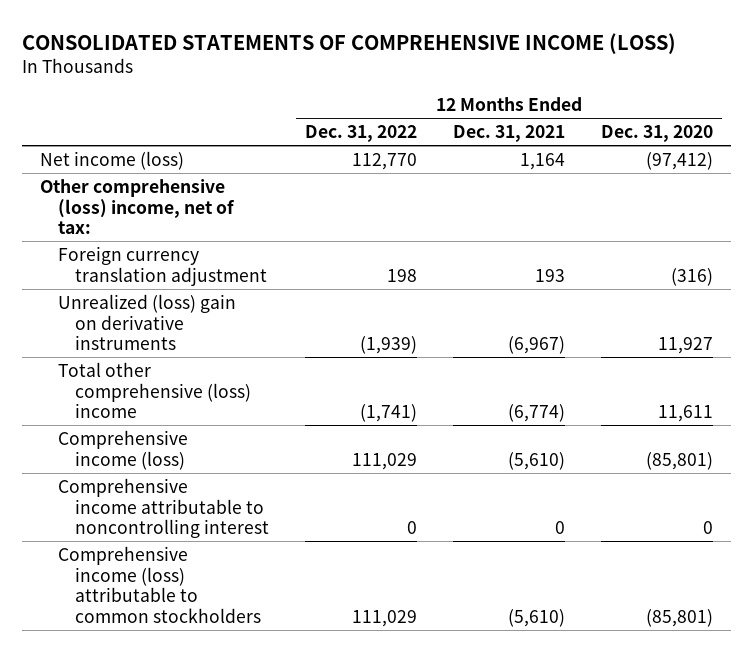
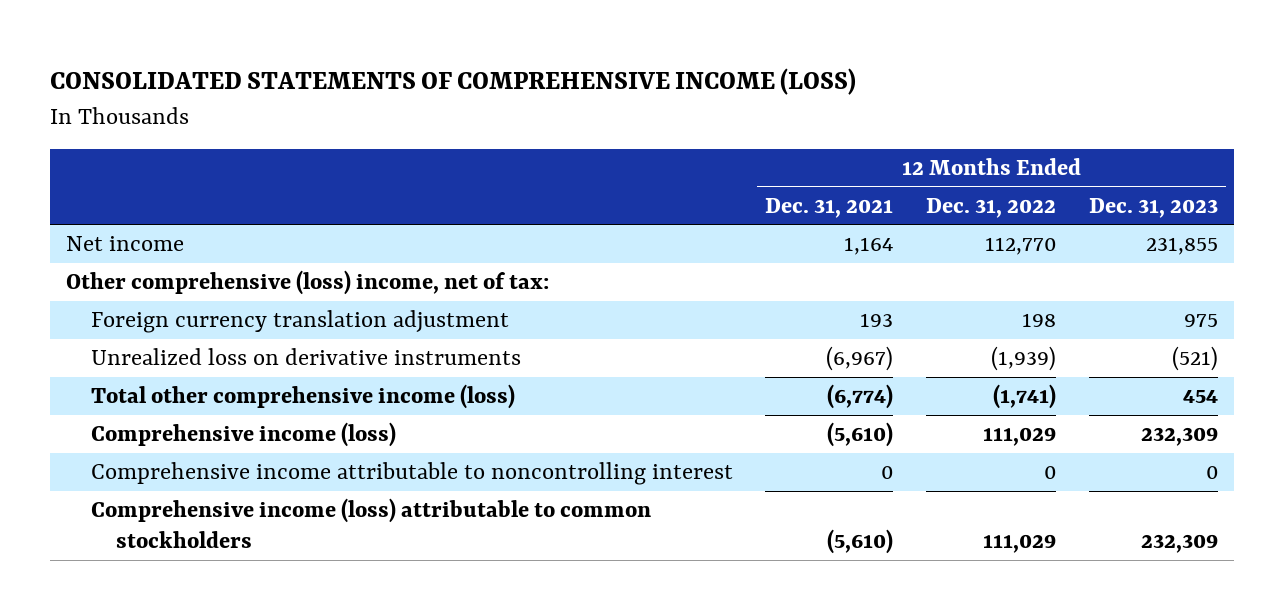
[601,125,714,143] Dec. 31, 2020 -> none
none -> [1088,197,1218,218] Dec. 31, 2023
[40,150,185,170] Net income (loss) -> [66,236,185,252] Net income
[57,293,236,351] Unrealized (loss) gain on derivative instruments -> [90,348,521,366] Unrealized loss on derivative instruments
[57,361,251,419] Total other comprehensive (loss) income -> [90,384,515,410] Total other comprehensive income (loss)

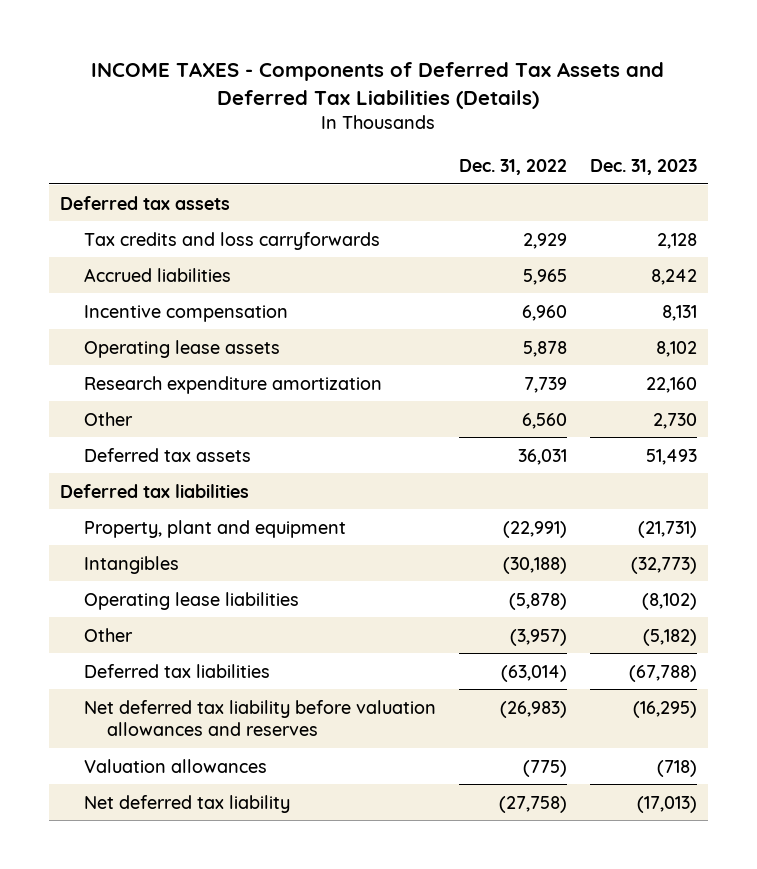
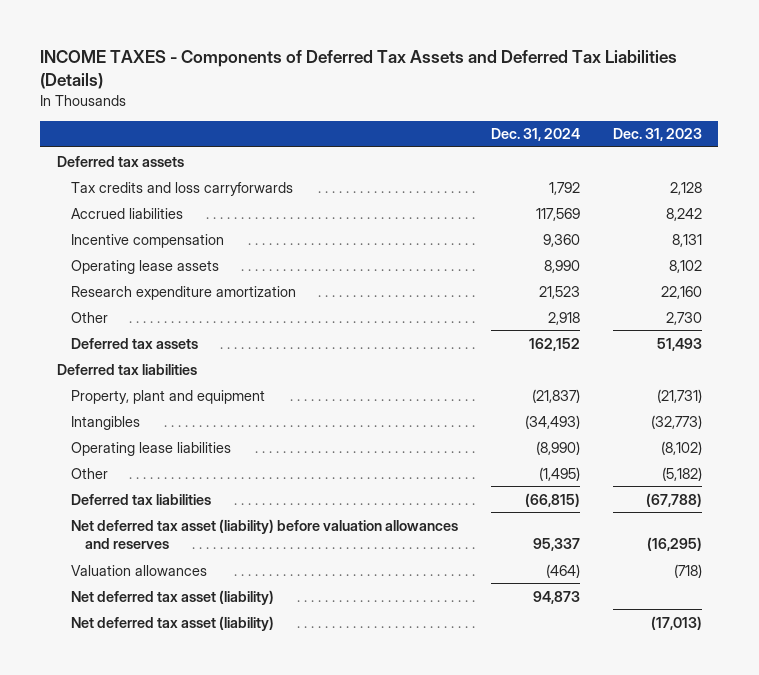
[458,158,567,175] Dec. 31, 2022 -> none
none -> [490,128,580,142] Dec. 31, 2024
[83,699,436,737] Net deferred tax liability before valuation allowances and reserves -> [71,518,459,550] Net deferred tax asset (liability) before valuation allowances and reserves
none -> [71,589,275,605] Net deferred tax asset (liability)
[83,794,290,813] Net deferred tax liability -> [71,615,275,631] Net deferred tax asset (liability)

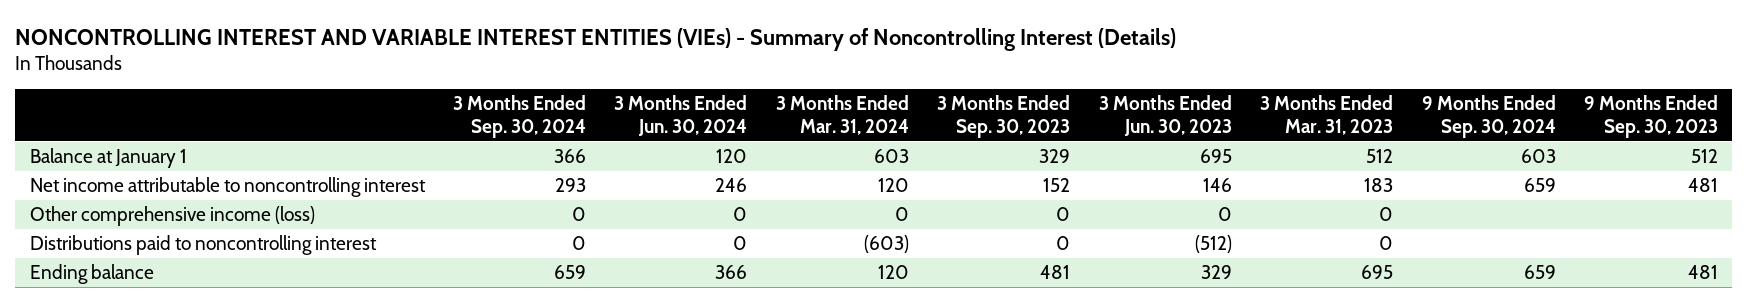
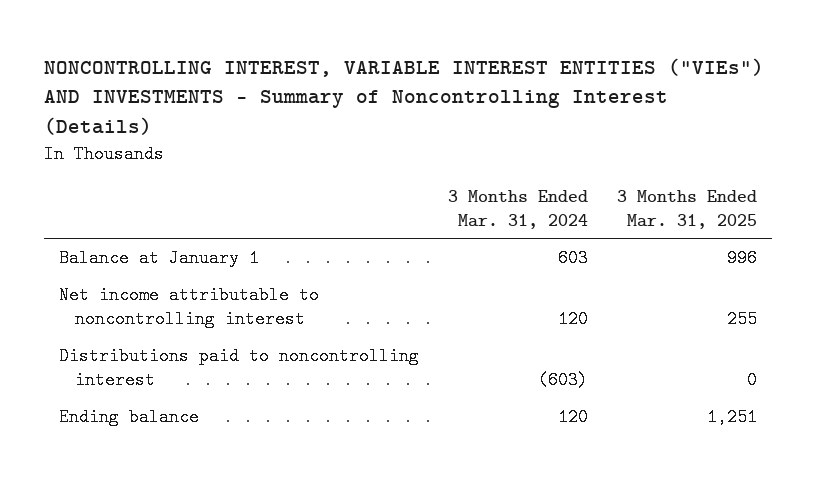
[15,27,1177,51] NONCONTROLLING INTEREST AND VARIABLE INTEREST ENTITIES (VIEs) - Summary of Noncontrolling Interest (Details) -> [44,57,765,135] NONCONTROLLING INTEREST, VARIABLE INTEREST ENTITIES ("VIEs") AND INVESTMENTS - Summary of Noncontrolling Interest (Details)
[452,95,586,138] 3 Months Ended Sep. 30, 2024 -> none
[614,95,748,136] 3 Months Ended Jun. 30, 2024 -> none
[937,95,1071,138] 3 Months Ended Sep. 30, 2023 -> none
[1098,95,1232,136] 3 Months Ended Jun. 30, 2023 -> none
[1260,95,1394,135] 3 Months Ended Mar. 31, 2023 -> none
[1421,95,1556,138] 9 Months Ended Sep. 30, 2024 -> none
[1583,95,1718,138] 9 Months Ended Sep. 30, 2023 -> none
none -> [617,190,758,229] 3 Months Ended Mar. 31, 2025
[29,206,315,227] Other comprehensive income (loss) -> none

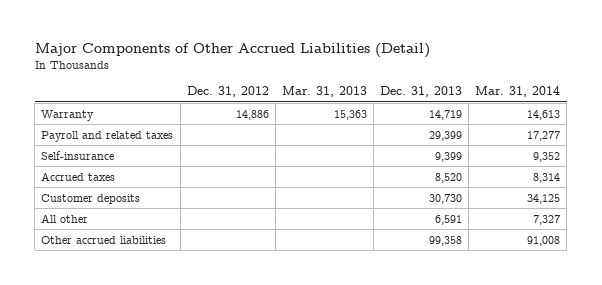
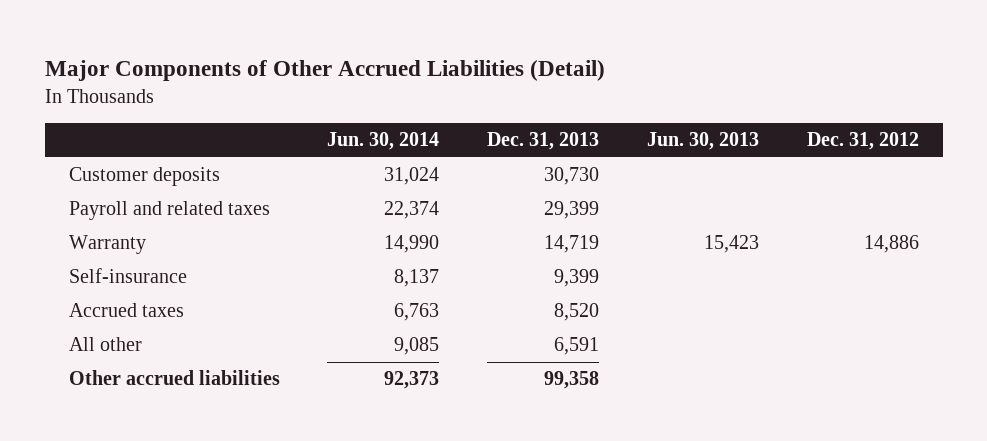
[281,86,367,98] Mar. 31, 2013 -> none
[475,86,561,98] Mar. 31, 2014 -> none
none -> [327,132,440,151] Jun. 30, 2014
none -> [647,132,760,151] Jun. 30, 2013
[41,193,141,204] Customer deposits -> [68,167,220,187] Customer deposits
[41,109,95,121] Warranty -> [68,235,146,255] Warranty

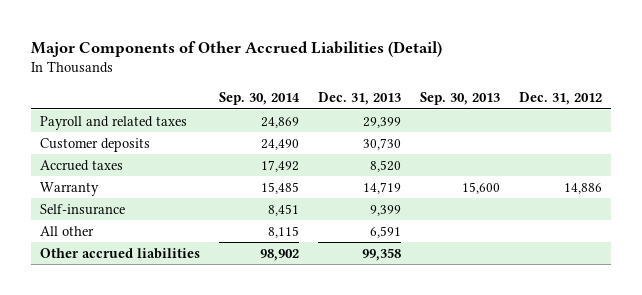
[327,132,440,151] Jun. 30, 2014 -> none
[647,132,760,151] Jun. 30, 2013 -> none
none -> [218,92,300,106] Sep. 30, 2014
none -> [419,92,500,106] Sep. 30, 2013
[68,167,220,187] Customer deposits -> [40,137,151,152] Customer deposits
[68,303,184,318] Accrued taxes -> [40,159,124,171] Accrued taxes

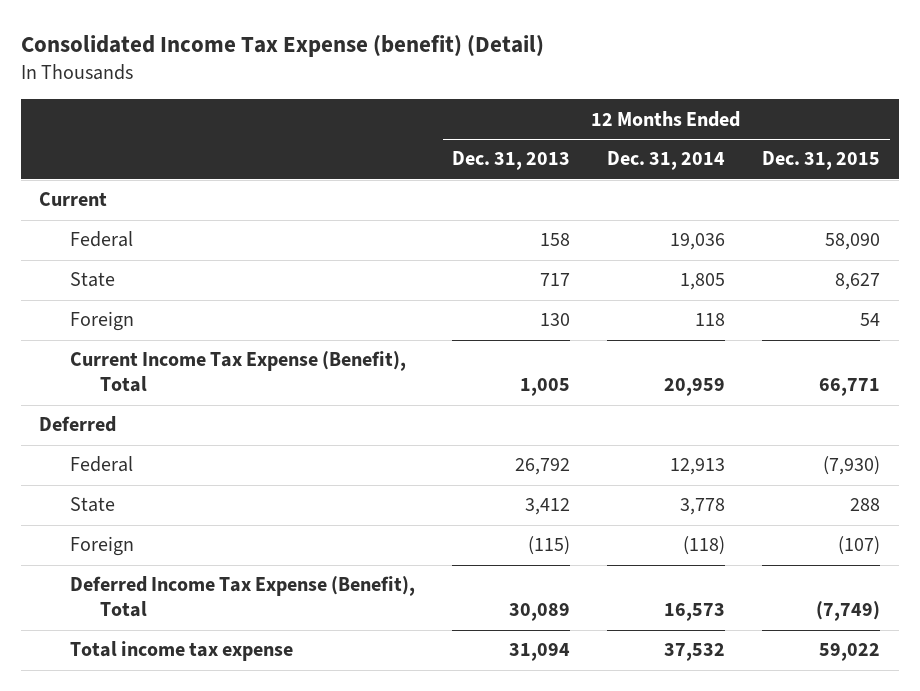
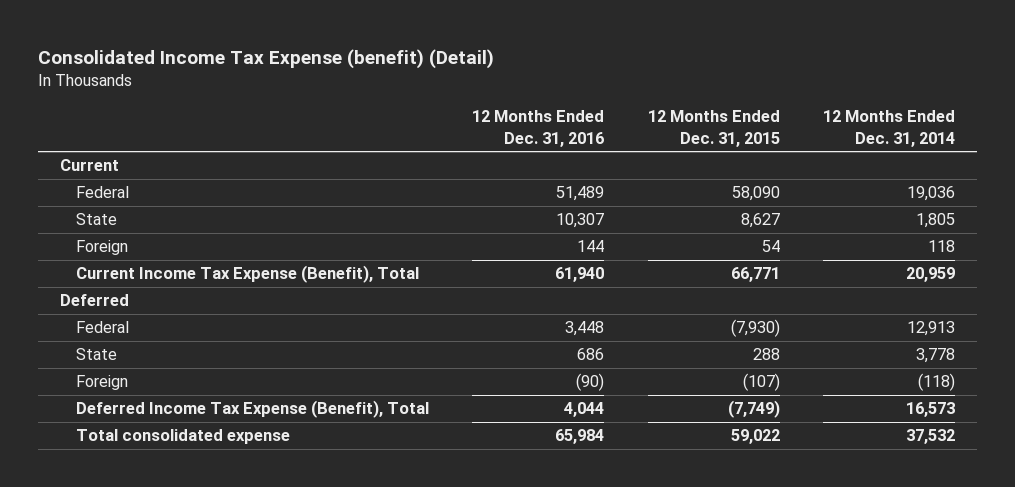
[451,151,570,171] Dec. 31, 2013 -> none
none -> [472,110,605,147] 12 Months Ended Dec. 31, 2016
[69,641,293,662] Total income tax expense -> [75,429,290,445] Total consolidated expense

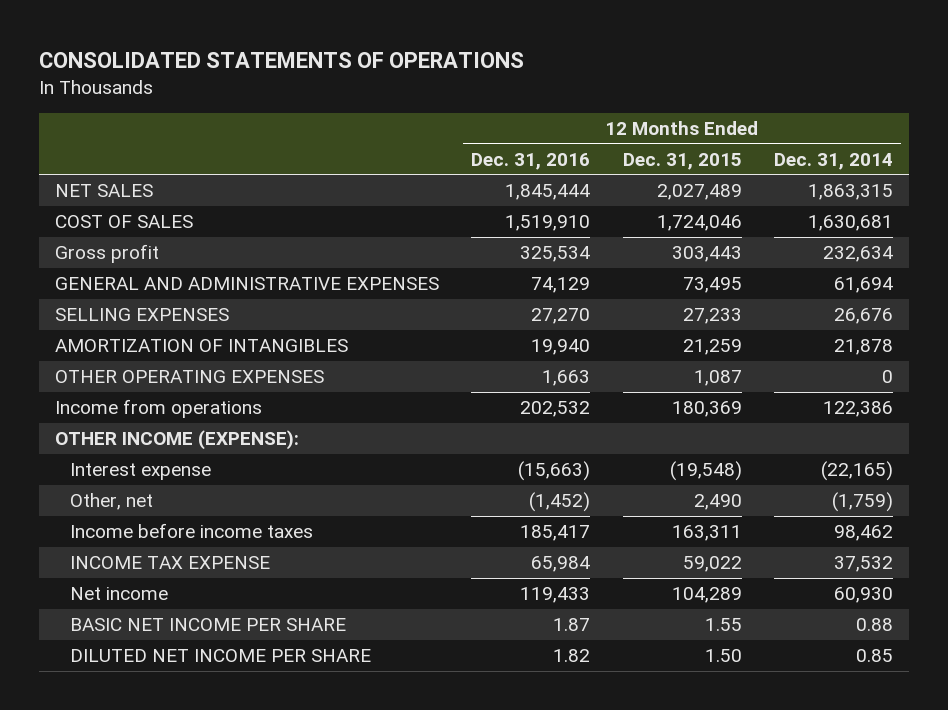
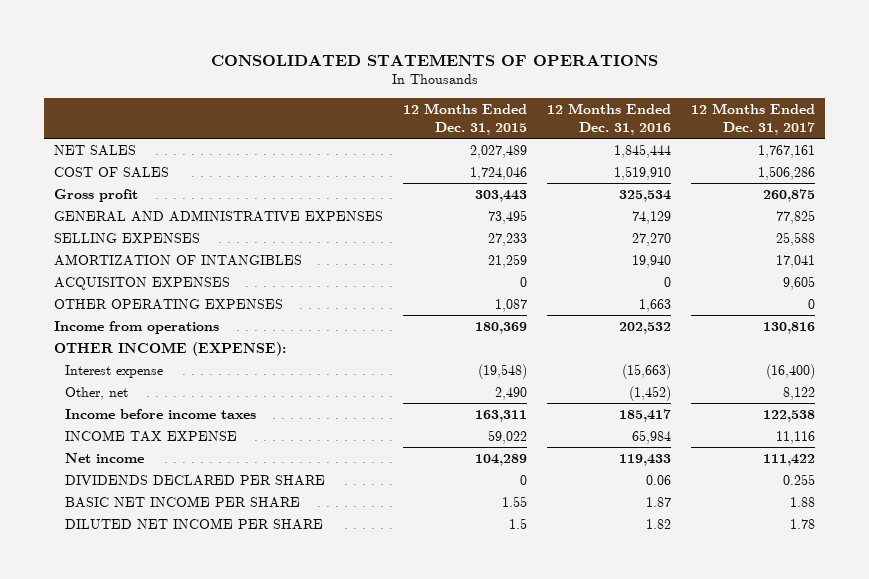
[774,152,894,170] Dec. 31, 2014 -> none
none -> [691,103,816,136] 12 Months Ended Dec. 31, 2017
none -> [53,276,230,290] ACQUISITON EXPENSES
none -> [65,474,326,486] DIVIDENDS DECLARED PER SHARE
[704,649,742,663] 1.50 -> [509,517,528,529] 1.5

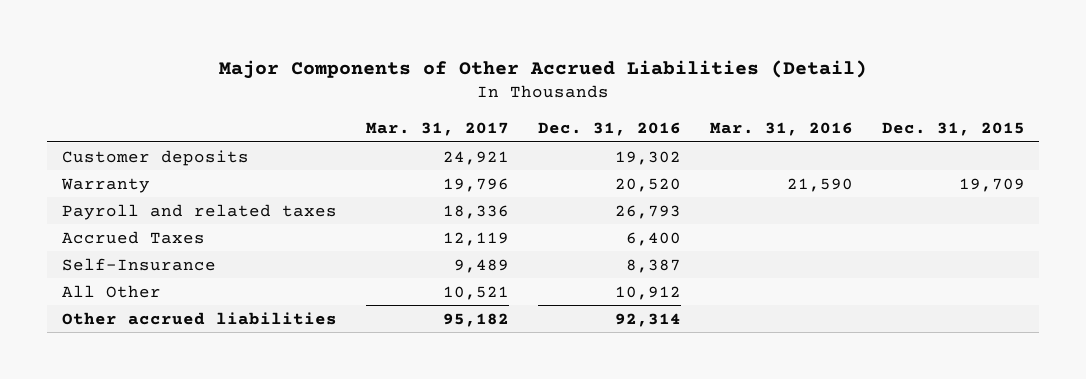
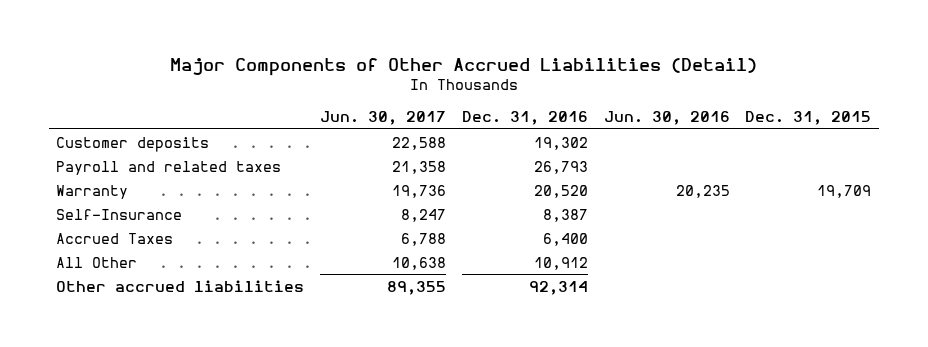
[365,122,509,137] Mar. 31, 2017 -> none
[709,122,853,137] Mar. 31, 2016 -> none
none -> [320,110,447,125] Jun. 30, 2017
none -> [603,110,730,125] Jun. 30, 2016
[60,177,150,193] Warranty -> [56,184,129,199] Warranty
[61,230,205,244] Accrued Taxes -> [56,232,174,244] Accrued Taxes

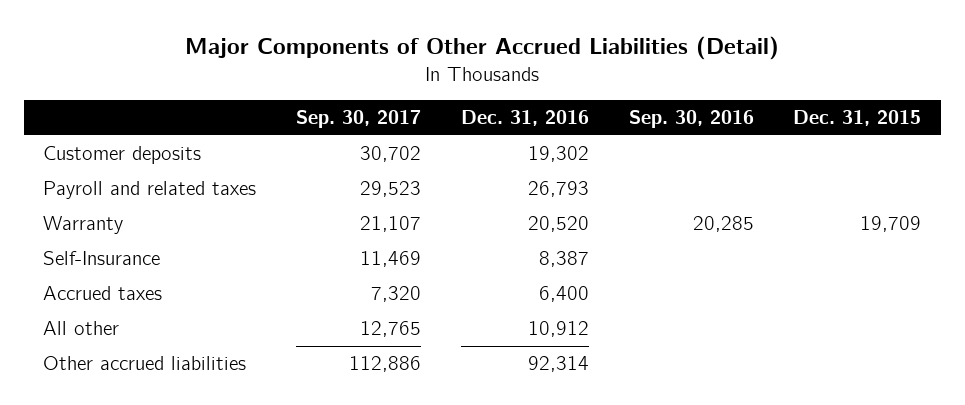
[320,110,447,125] Jun. 30, 2017 -> none
[603,110,730,125] Jun. 30, 2016 -> none
none -> [296,110,422,129] Sep. 30, 2017
none -> [628,110,754,129] Sep. 30, 2016
[56,232,174,244] Accrued Taxes -> [43,286,163,301] Accrued taxes
[56,256,138,268] All Other -> [43,321,120,336] All other

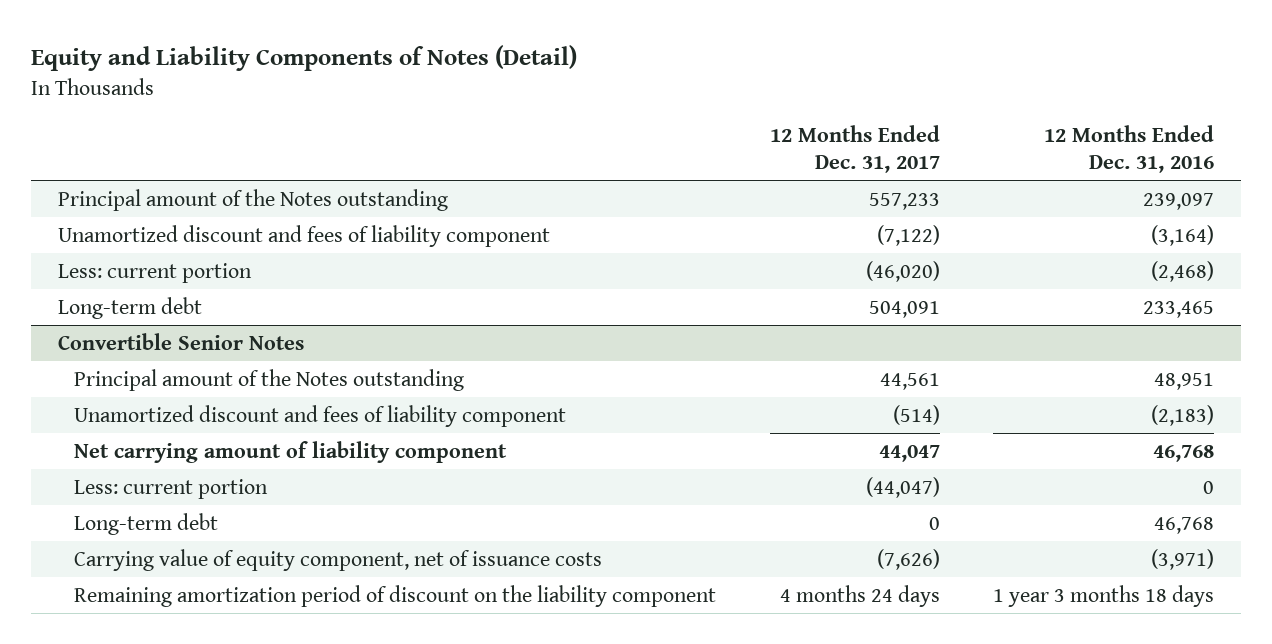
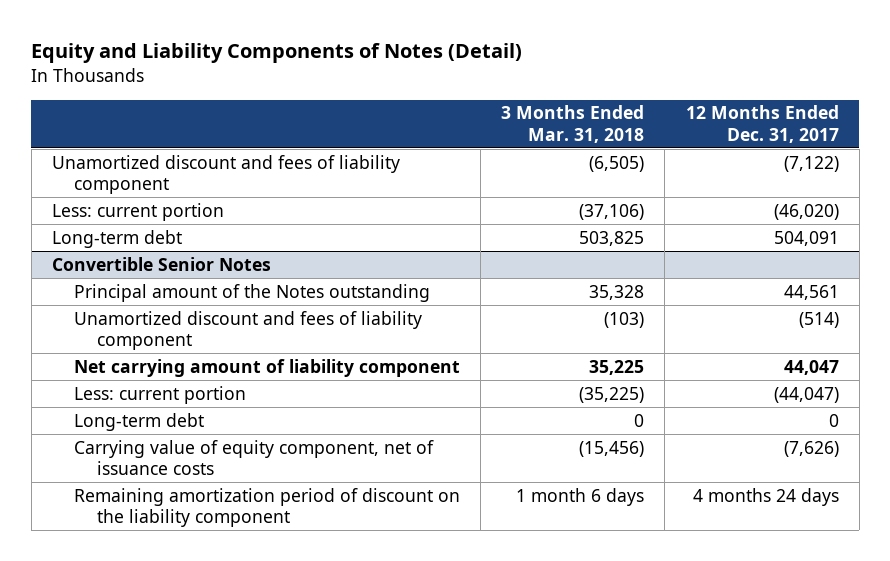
[1044,124,1215,173] 12 Months Ended Dec. 31, 2016 -> none
none -> [501,105,645,143] 3 Months Ended Mar. 31, 2018
[57,188,448,211] Principal amount of the Notes outstanding -> none

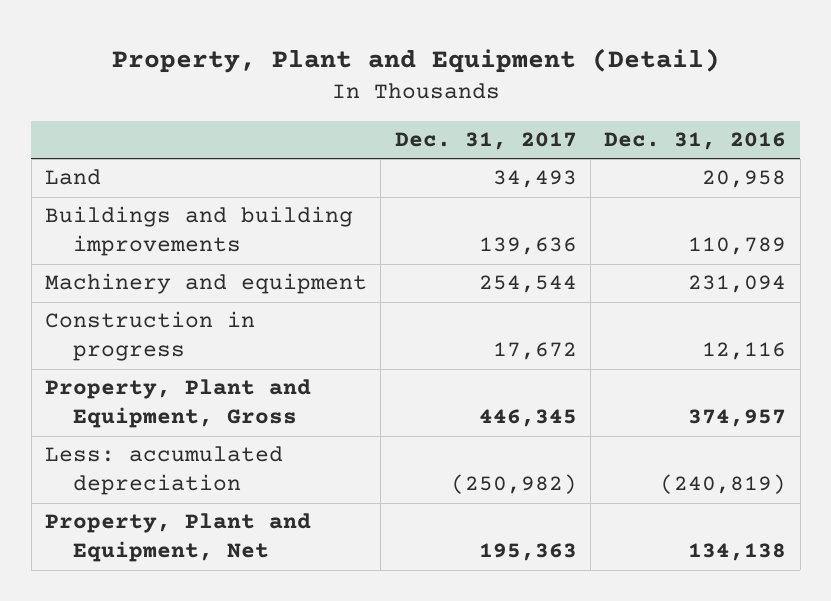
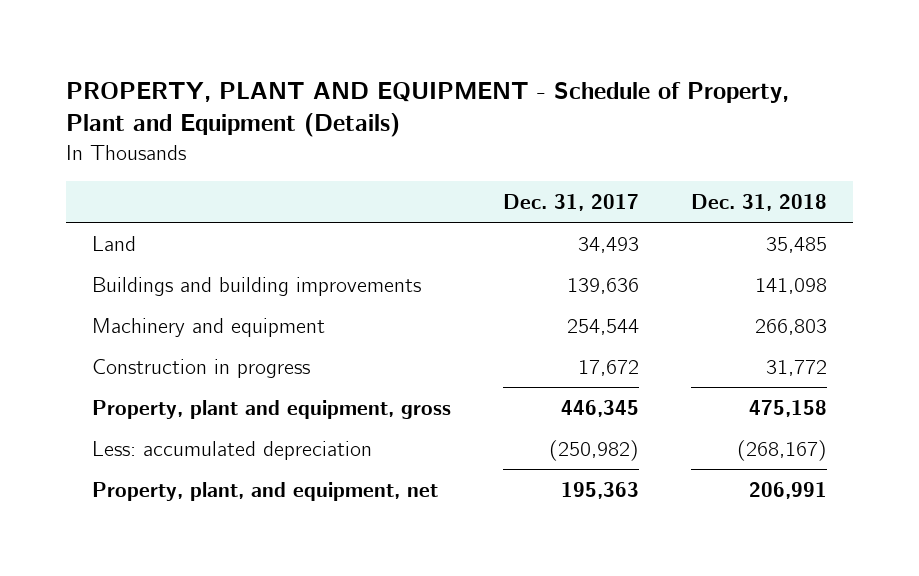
[111,47,720,73] Property, Plant and Equipment (Detail) -> [65,81,789,138] PROPERTY, PLANT AND EQUIPMENT - Schedule of Property, Plant and Equipment (Details)
[604,132,787,151] Dec. 31, 2016 -> none
none -> [691,193,828,211] Dec. 31, 2018
[45,379,312,429] Property, Plant and Equipment, Gross -> [92,399,452,419] Property, plant and equipment, gross
[45,513,312,563] Property, Plant and Equipment, Net -> [92,481,439,501] Property, plant, and equipment, net

